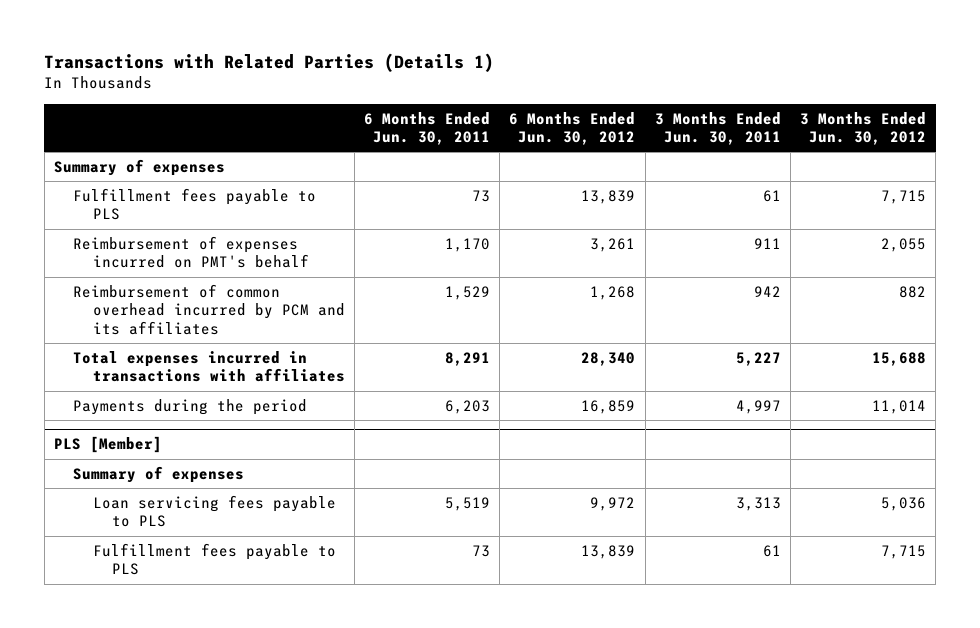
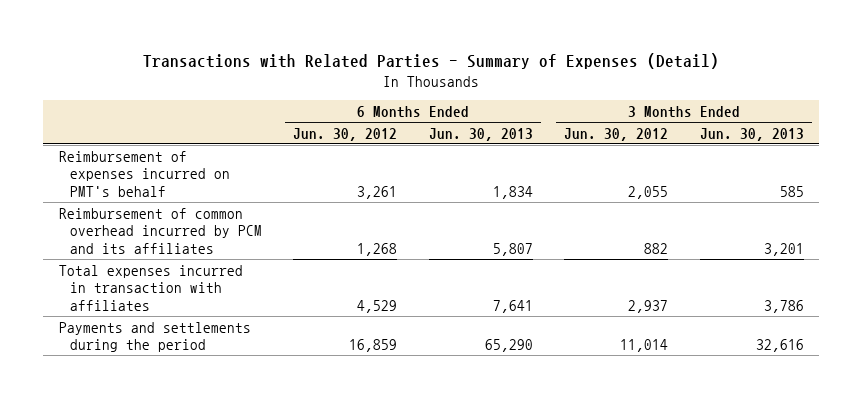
[44,52,495,72] Transactions with Related Parties (Details 1) -> [143,52,720,69] Transactions with Related Parties - Summary of Expenses (Detail)
[364,111,491,146] 6 Months Ended Jun. 30, 2011 -> none
[654,111,781,146] 3 Months Ended Jun. 30, 2011 -> none
none -> [428,127,533,141] Jun. 30, 2013
none -> [699,127,804,141] Jun. 30, 2013
[54,158,226,176] Summary of expenses -> none
[73,187,317,221] Fulfillment fees payable to PLS -> none
[54,436,163,454] PLS [Member] -> none
[73,465,245,483] Summary of expenses -> none
[92,494,336,528] Loan servicing fees payable to PLS -> none
[92,542,336,576] Fulfillment fees payable to PLS -> none
[73,350,345,383] Total expenses incurred in transactions with affiliates -> [58,264,243,311] Total expenses incurred in transaction with affiliates
[581,351,636,366] 28,340 -> [357,299,398,313] 4,529
[872,351,927,366] 15,688 -> [628,299,669,313] 2,937
[73,398,308,415] Payments during the period -> [58,321,251,353] Payments and settlements during the period

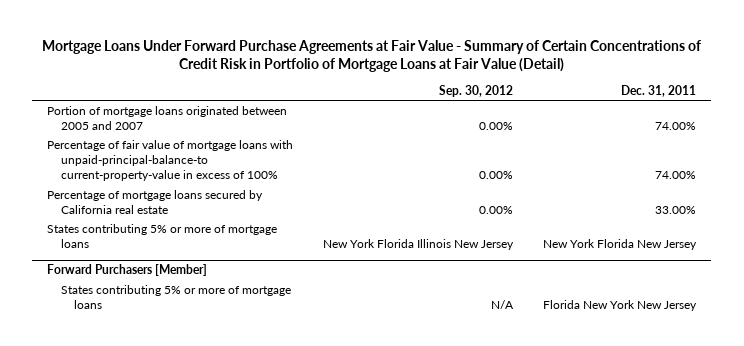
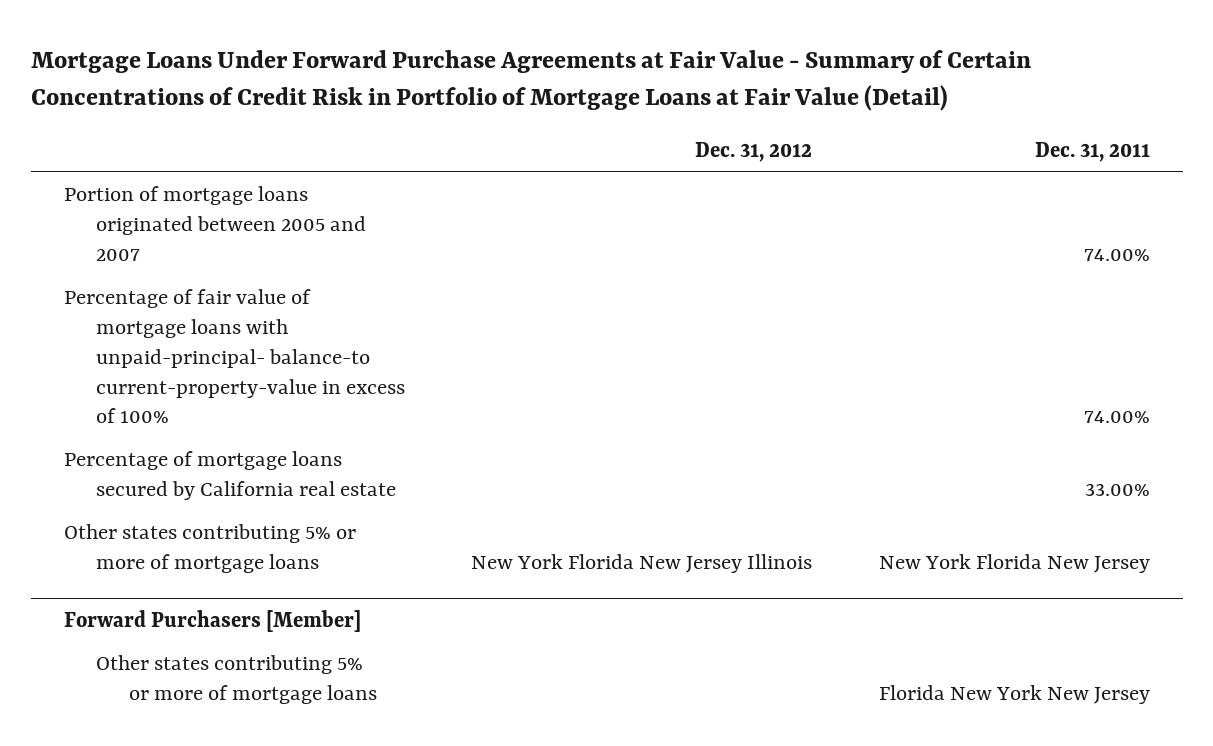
[439,84,514,97] Sep. 30, 2012 -> none
none -> [695,141,813,162] Dec. 31, 2012
[47,139,294,182] Percentage of fair value of mortgage loans with unpaid-principal-balance-to current-property-value in excess of 100% -> [63,289,406,424] Percentage of fair value of mortgage loans with unpaid-principal- balance-to current-property-value in excess of 100%
[47,223,278,249] States contributing 5% or more of mortgage loans -> [63,524,356,574] Other states contributing 5% or more of mortgage loans
[60,284,291,310] States contributing 5% or more of mortgage loans -> [96,655,377,705] Other states contributing 5% or more of mortgage loans

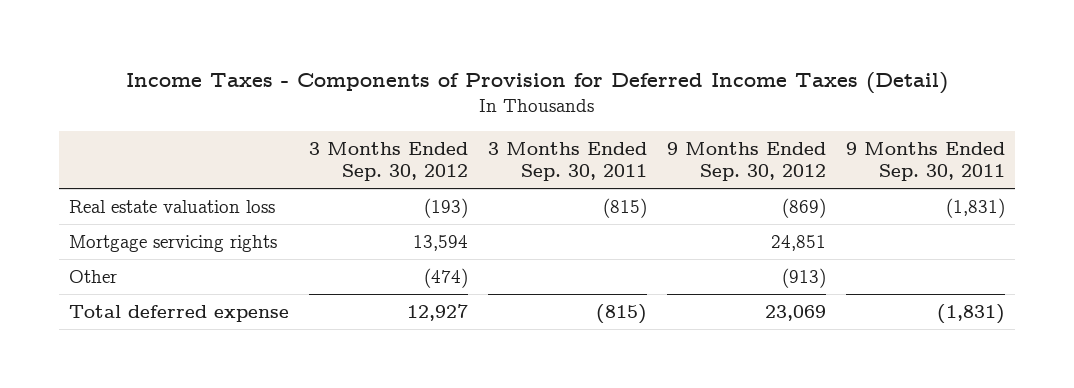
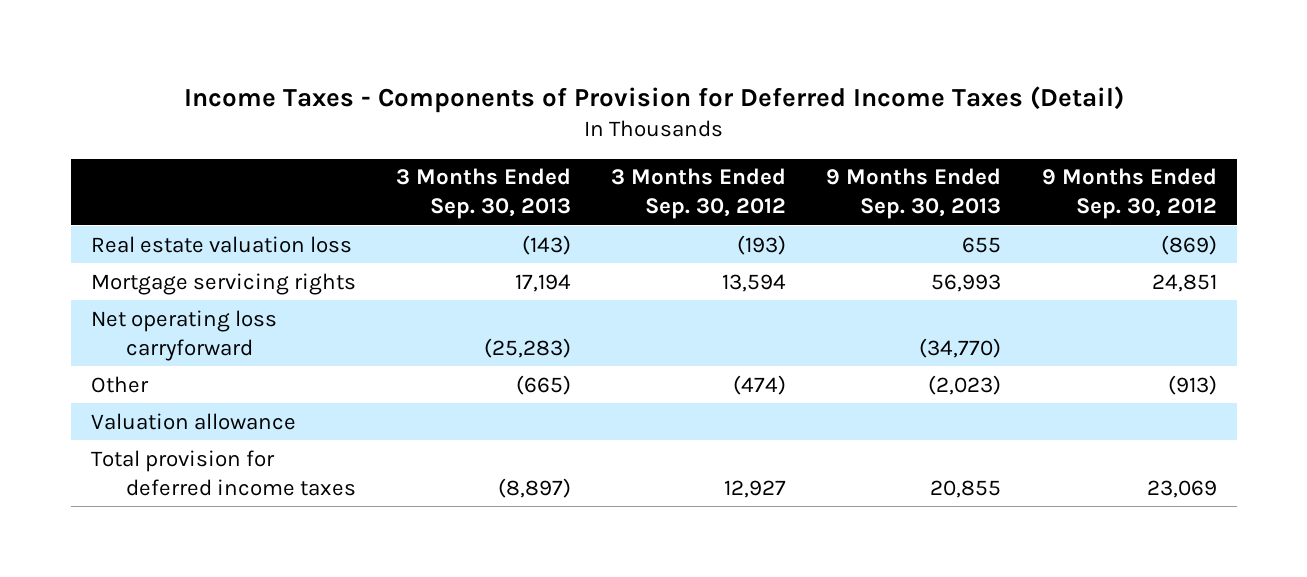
[487,141,647,181] 3 Months Ended Sep. 30, 2011 -> none
[845,141,1005,181] 9 Months Ended Sep. 30, 2011 -> none
none -> [395,168,571,220] 3 Months Ended Sep. 30, 2013
none -> [826,168,1002,220] 9 Months Ended Sep. 30, 2013
none -> [90,309,277,361] Net operating loss carryforward
none -> [90,412,296,430] Valuation allowance
[68,305,289,323] Total deferred expense -> [90,449,356,496] Total provision for deferred income taxes

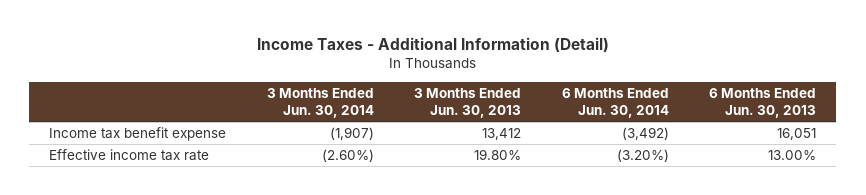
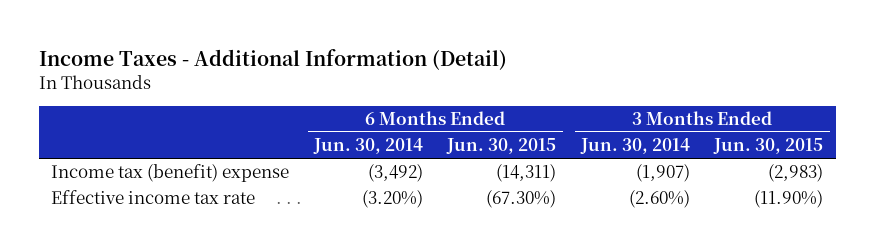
[414,87,522,119] 3 Months Ended Jun. 30, 2013 -> none
[709,87,817,119] 6 Months Ended Jun. 30, 2013 -> none
none -> [446,138,557,155] Jun. 30, 2015
none -> [713,138,824,155] Jun. 30, 2015
[49,127,227,142] Income tax benefit expense -> [51,164,290,183] Income tax (benefit) expense

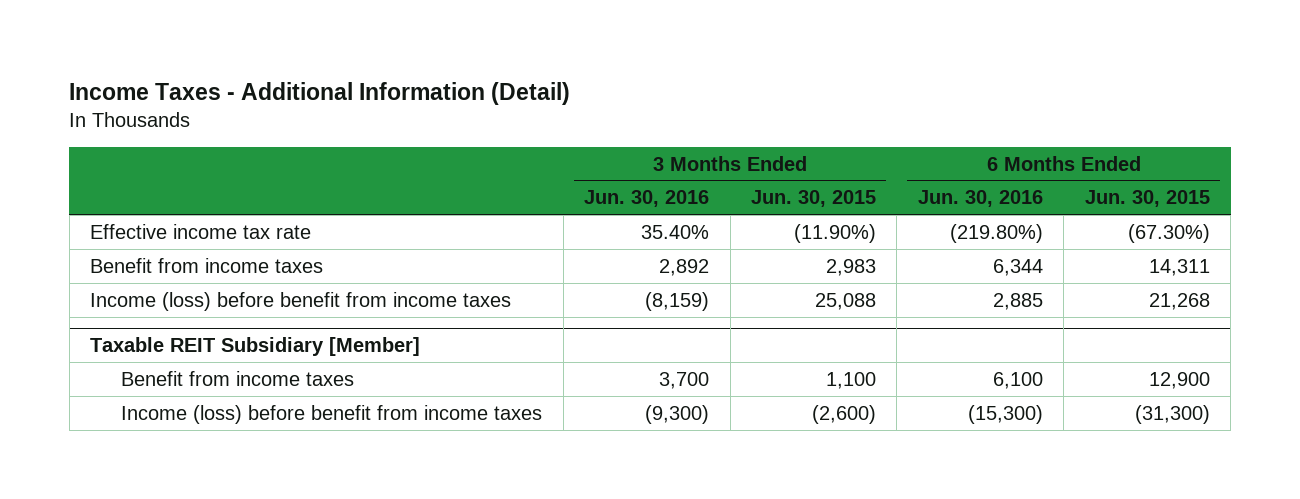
[312,138,423,155] Jun. 30, 2014 -> none
[579,138,690,155] Jun. 30, 2014 -> none
none -> [584,190,710,208] Jun. 30, 2016
none -> [917,190,1043,208] Jun. 30, 2016
[51,164,290,183] Income tax (benefit) expense -> none
none -> [89,257,323,273] Benefit from income taxes
none -> [89,291,511,311] Income (loss) before benefit from income taxes
none -> [89,337,420,357] Taxable REIT Subsidiary [Member]
none -> [121,370,355,386] Benefit from income taxes
none -> [121,404,543,424] Income (loss) before benefit from income taxes

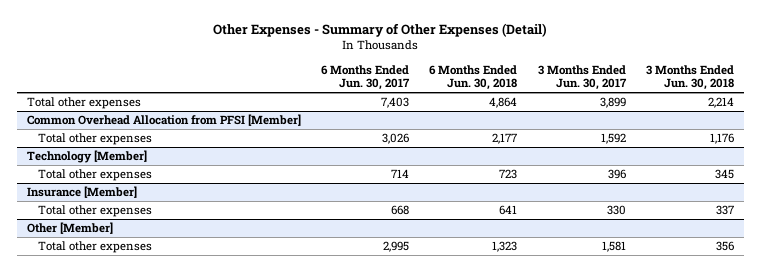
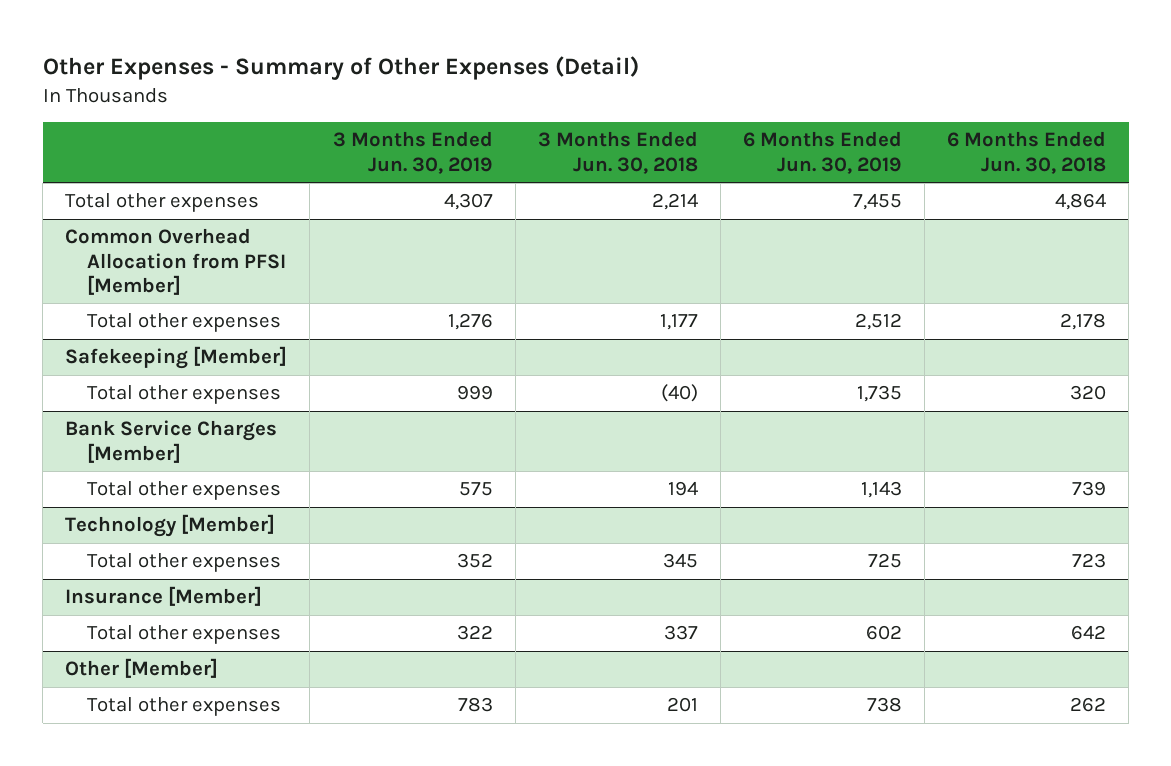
[321,64,411,91] 6 Months Ended Jun. 30, 2017 -> none
[537,64,627,91] 3 Months Ended Jun. 30, 2017 -> none
none -> [332,131,493,174] 3 Months Ended Jun. 30, 2019
none -> [742,131,902,174] 6 Months Ended Jun. 30, 2019
[492,133,518,145] 2,177 -> [1060,313,1107,331] 2,178
[710,133,735,145] 1,176 -> [659,314,698,331] 1,177
none -> [65,346,288,370] Safekeeping [Member]
none -> [86,385,281,405] Total other expenses
none -> [65,420,278,463] Bank Service Charges [Member]
none -> [86,481,281,501] Total other expenses
[499,205,518,216] 641 -> [1071,625,1107,641] 642
[492,241,518,253] 1,323 -> [1070,697,1107,713] 262
[716,241,735,252] 356 -> [666,697,698,713] 201

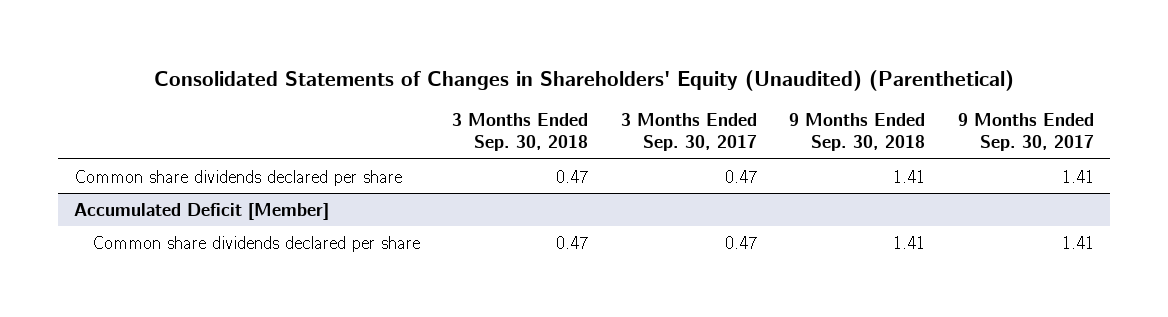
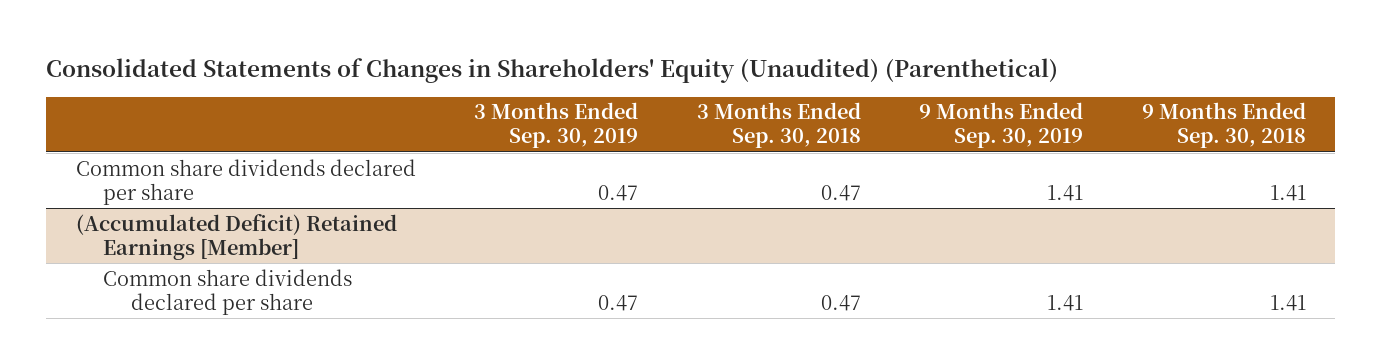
[620,112,757,152] 3 Months Ended Sep. 30, 2017 -> none
[957,112,1094,152] 9 Months Ended Sep. 30, 2017 -> none
none -> [474,102,639,149] 3 Months Ended Sep. 30, 2019
none -> [919,102,1084,149] 9 Months Ended Sep. 30, 2019
[74,202,330,220] Accumulated Deficit [Member] -> [75,213,397,260] (Accumulated Deficit) Retained Earnings [Member]

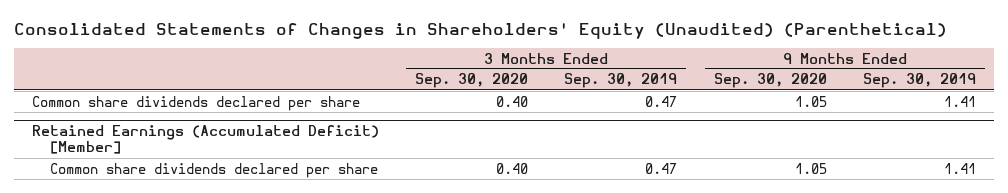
[696,102,861,149] 3 Months Ended Sep. 30, 2018 -> none
[1141,102,1306,149] 9 Months Ended Sep. 30, 2018 -> none
none -> [415,73,529,89] Sep. 30, 2020
none -> [713,73,827,89] Sep. 30, 2020
[75,213,397,260] (Accumulated Deficit) Retained Earnings [Member] -> [31,124,379,155] Retained Earnings (Accumulated Deficit) [Member]

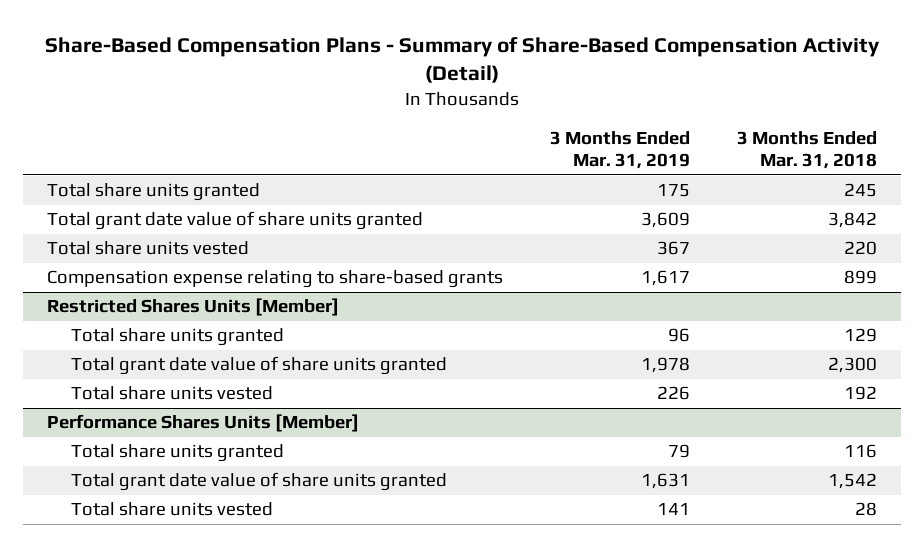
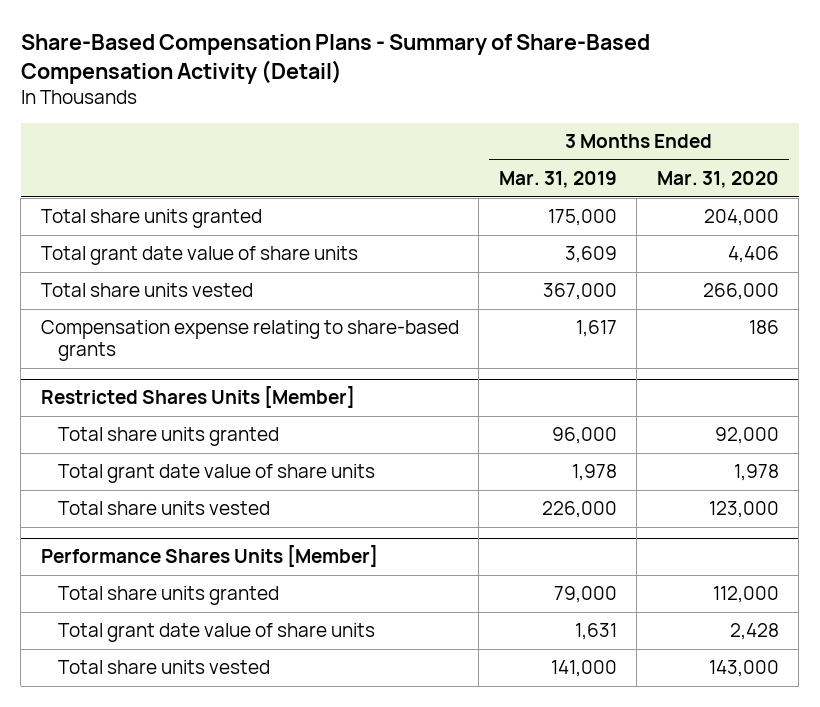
[737,130,878,170] 3 Months Ended Mar. 31, 2018 -> none
none -> [656,171,779,189] Mar. 31, 2020
[657,184,691,198] 175 -> [547,209,617,227] 175,000
[46,211,423,231] Total grant date value of share units granted -> [40,246,358,266] Total grant date value of share units
[657,241,691,256] 367 -> [542,283,617,301] 367,000
[668,328,691,343] 96 -> [551,427,617,445] 96,000
[70,356,447,376] Total grant date value of share units granted -> [58,464,376,484] Total grant date value of share units
[657,386,691,401] 226 -> [541,501,617,519] 226,000
[668,444,691,459] 79 -> [553,586,617,604] 79,000
[70,472,447,492] Total grant date value of share units granted -> [58,623,376,643] Total grant date value of share units
[657,503,691,516] 141 -> [550,660,617,678] 141,000

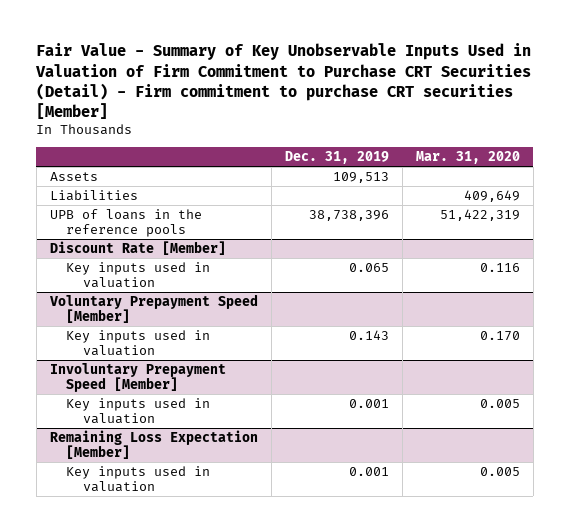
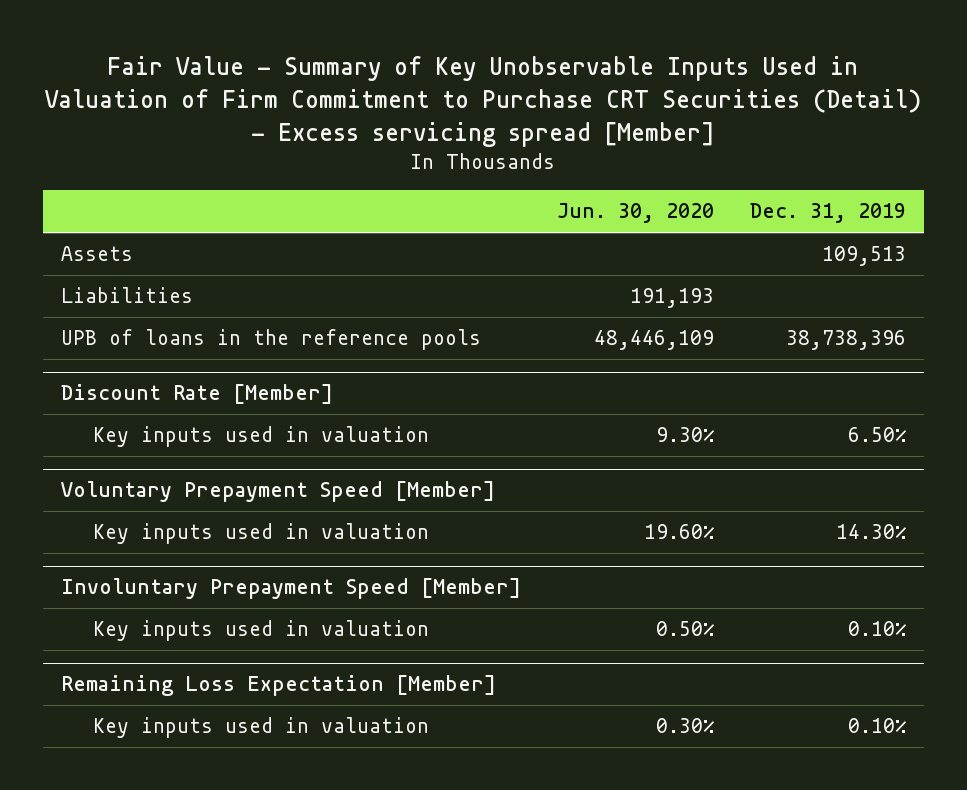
[36,43,532,119] Fair Value - Summary of Key Unobservable Inputs Used in Valuation of Firm Commitment to Purchase CRT Securities (Detail) - Firm commitment to purchase CRT securities [Member] -> [45,56,922,147] Fair Value - Summary of Key Unobservable Inputs Used in Valuation of Firm Commitment to Purchase CRT Securities (Detail) - Excess servicing spread [Member]
[415,151,520,165] Mar. 31, 2020 -> none
none -> [556,203,714,224] Jun. 30, 2020
[348,262,389,272] 0.065 -> [847,427,907,443] 6.50%
[348,329,389,340] 0.143 -> [835,524,907,540] 14.30%
[348,398,389,408] 0.001 -> [847,621,907,637] 0.10%
[348,466,389,476] 0.001 -> [847,718,907,734] 0.10%

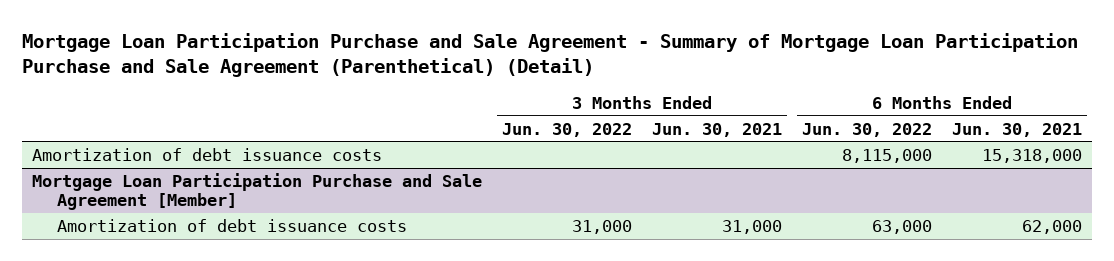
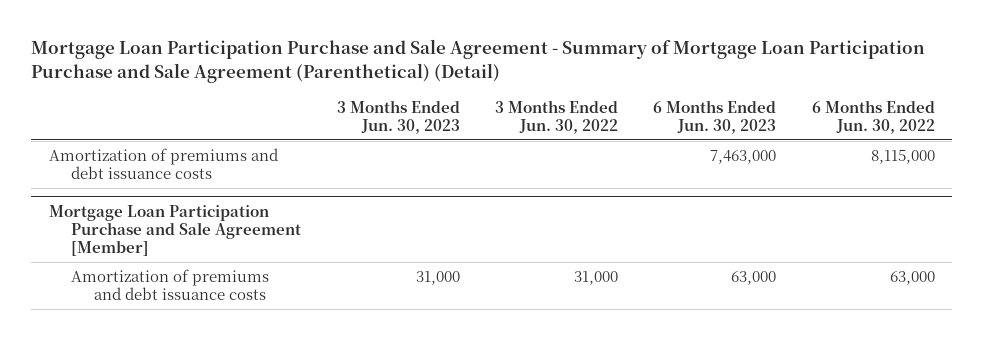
[651,122,782,137] Jun. 30, 2021 -> none
[952,122,1083,137] Jun. 30, 2021 -> none
none -> [336,99,460,134] 3 Months Ended Jun. 30, 2023
none -> [653,99,777,134] 6 Months Ended Jun. 30, 2023
[31,147,382,161] Amortization of debt issuance costs -> [48,148,279,180] Amortization of premiums and debt issuance costs
[57,218,408,232] Amortization of debt issuance costs -> [71,269,270,301] Amortization of premiums and debt issuance costs

